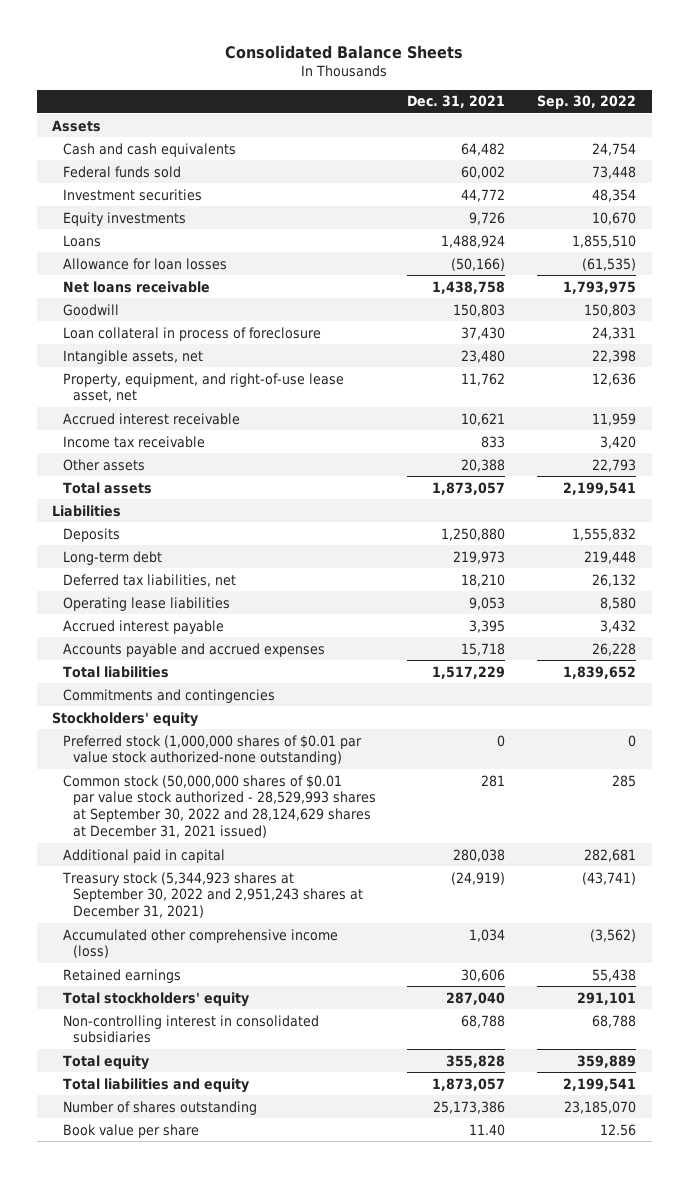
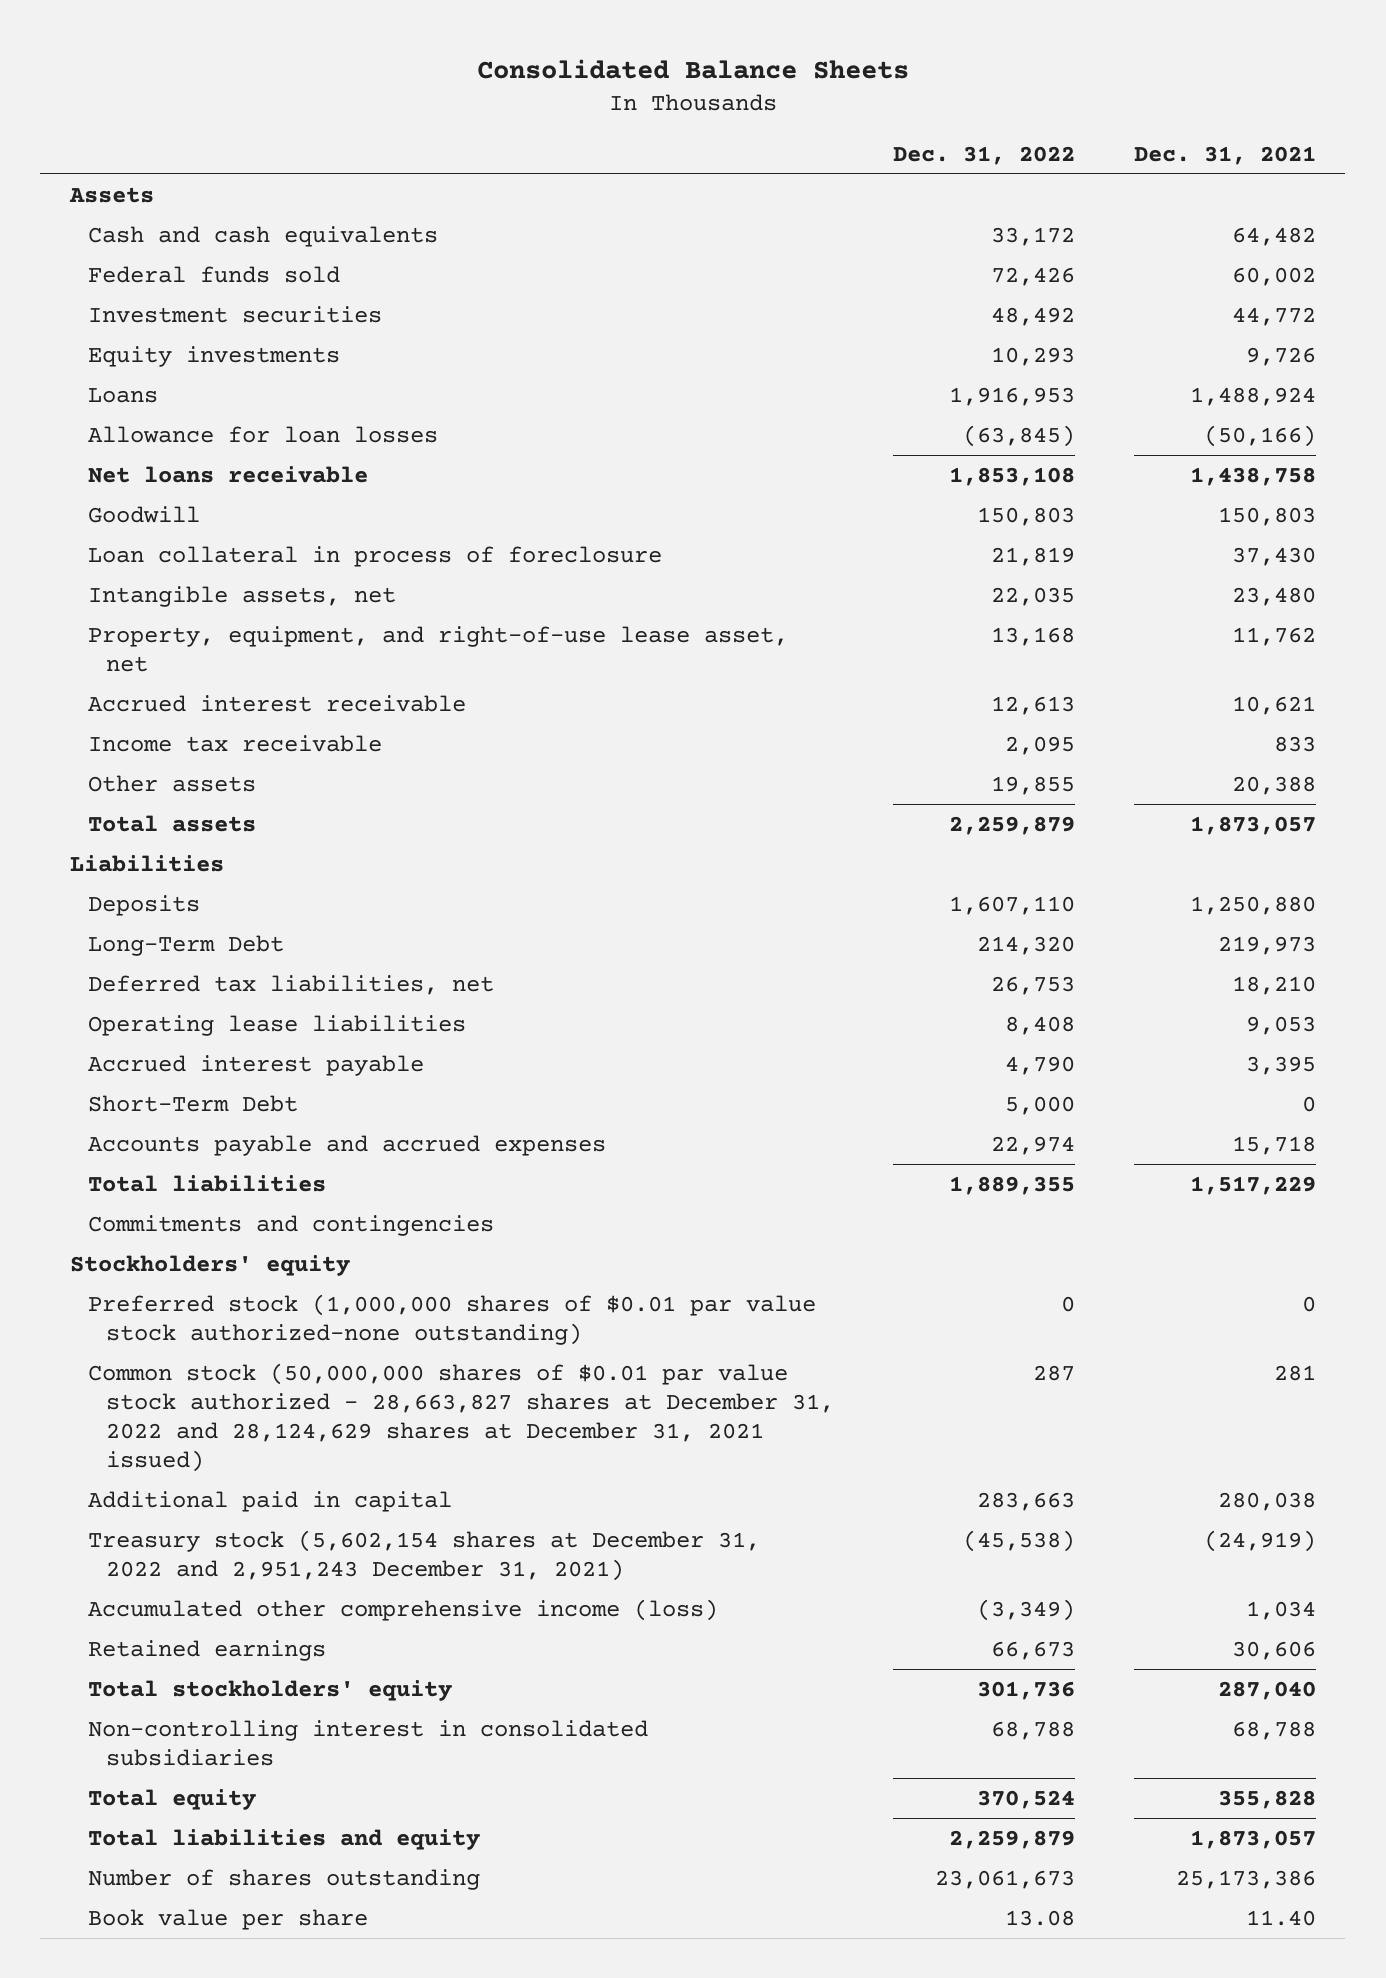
[536,95,636,110] Sep. 30, 2022 -> none
none -> [893,145,1076,165] Dec. 31, 2022
[62,550,162,565] Long-term debt -> [87,934,284,956] Long-Term Debt
none -> [87,1094,298,1112] Short-Term Debt
[62,774,376,838] Common stock (50,000,000 shares of $0.01 par value stock authorized - 28,529,993 shares at September 30, 2022 and 28,124,629 shares at December 31, 2021 issued) -> [87,1362,835,1472] Common stock (50,000,000 shares of $0.01 par value stock authorized - 28,663,827 shares at December 31, 2022 and 28,124,629 shares at December 31, 2021 issued)
[61,871,363,919] Treasury stock (5,344,923 shares at September 30, 2022 and 2,951,243 shares at December 31, 2021) -> [87,1529,760,1581] Treasury stock (5,602,154 shares at December 31, 2022 and 2,951,243 December 31, 2021)

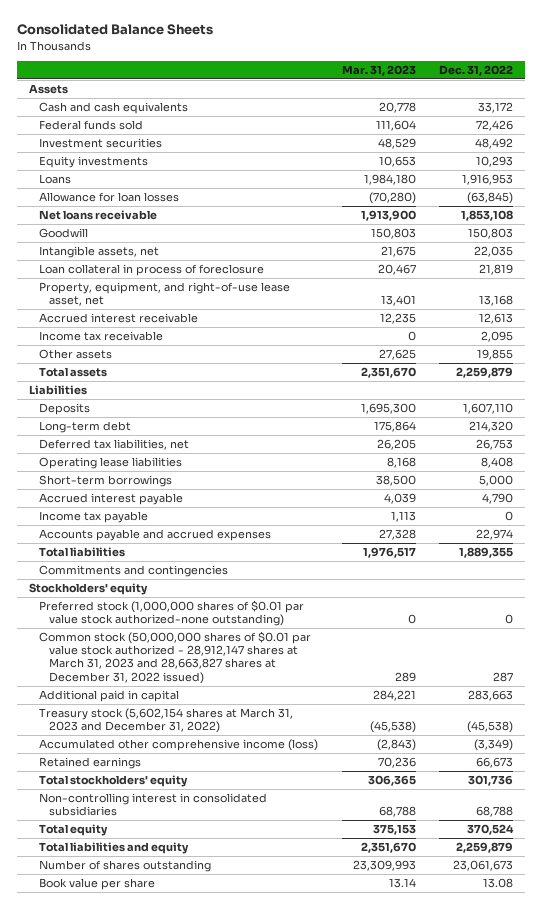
[1133,145,1316,165] Dec. 31, 2021 -> none
none -> [341,64,416,76] Mar. 31, 2023
[87,545,662,567] Loan collateral in process of foreclosure -> [39,264,265,277] Loan collateral in process of foreclosure
[87,934,284,956] Long-Term Debt -> [39,421,132,434] Long-term debt
none -> [39,475,173,488] Short-term borrowings
[87,1094,298,1112] Short-Term Debt -> none
none -> [39,511,149,524] Income tax payable
[87,1362,835,1472] Common stock (50,000,000 shares of $0.01 par value stock authorized - 28,663,827 shares at December 31, 2022 and 28,124,629 shares at December 31, 2021 issued) -> [39,631,312,684] Common stock (50,000,000 shares of $0.01 par value stock authorized - 28,912,147 shares at March 31, 2023 and 28,663,827 shares at December 31, 2022 issued)
[87,1529,760,1581] Treasury stock (5,602,154 shares at December 31, 2022 and 2,951,243 December 31, 2021) -> [39,708,294,734] Treasury stock (5,602,154 shares at March 31, 2023 and December 31, 2022)

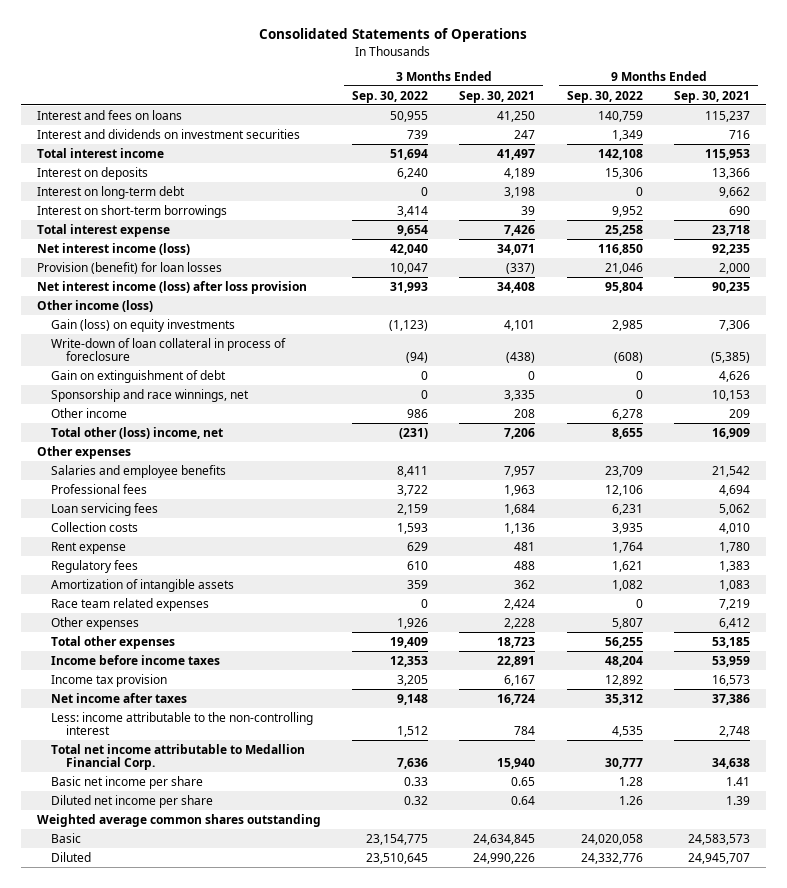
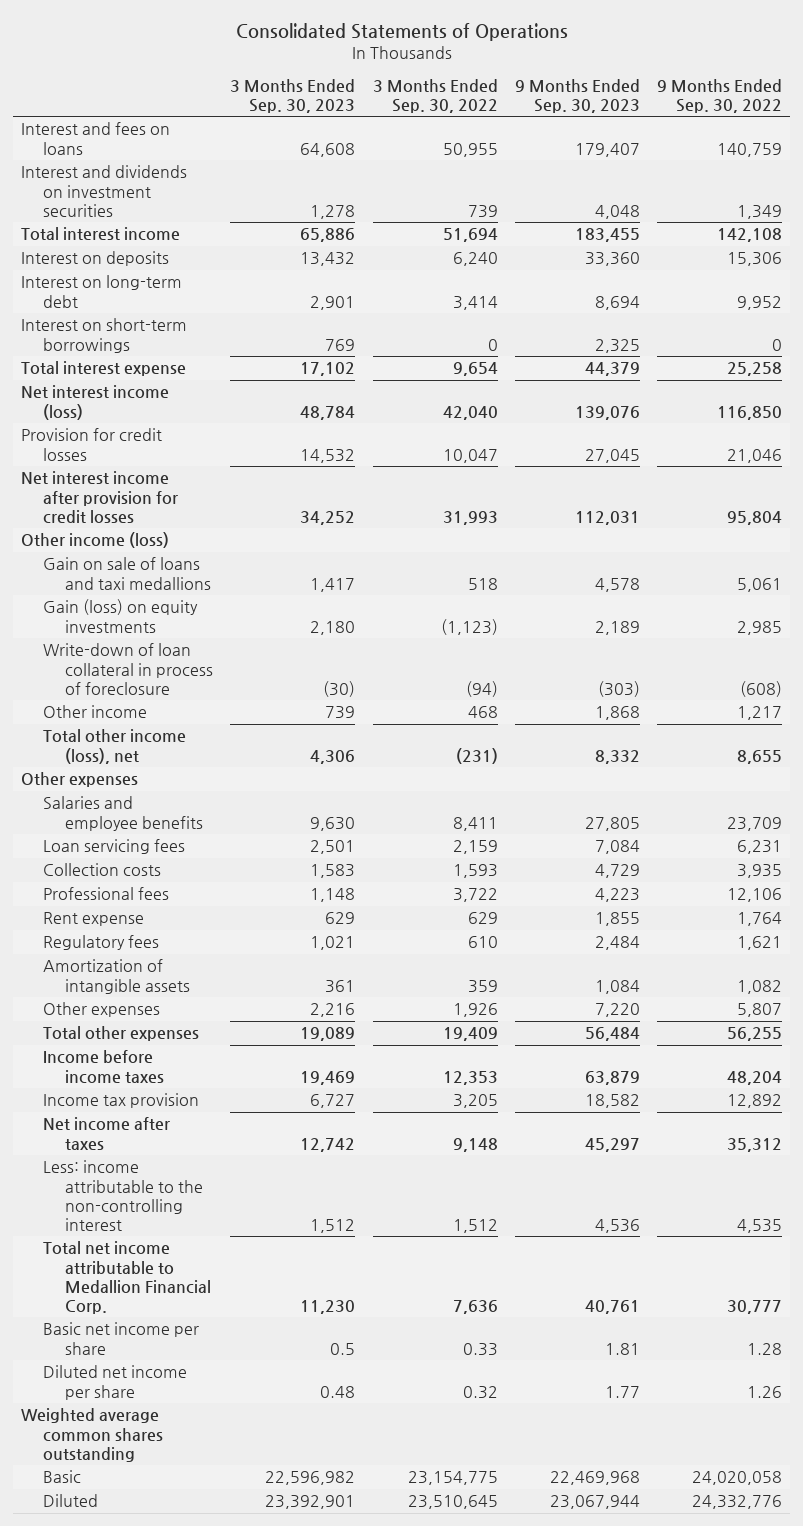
[459,90,536,103] Sep. 30, 2021 -> none
[674,90,751,103] Sep. 30, 2021 -> none
none -> [230,78,356,113] 3 Months Ended Sep. 30, 2023
none -> [514,78,640,113] 9 Months Ended Sep. 30, 2023
[421,186,429,196] 0 -> [452,295,498,310] 3,414
[635,186,643,196] 0 -> [736,295,782,310] 9,952
[397,205,429,217] 3,414 -> [487,338,498,351] 0
[611,205,643,217] 9,952 -> [771,338,782,351] 0
[36,261,222,274] Provision (benefit) for loan losses -> [21,428,163,461] Provision for credit losses
[36,280,307,294] Net interest income (loss) after loss provision -> [21,471,179,524] Net interest income after provision for credit losses
none -> [43,557,212,590] Gain on sale of loans and taxi medallions
[51,369,227,383] Gain on extinguishment of debt -> none
[51,388,250,402] Sponsorship and race winnings, net -> none
[407,408,429,418] 986 -> [467,706,498,719] 468
[611,408,643,420] 6,278 -> [736,706,782,721] 1,217
[51,426,224,439] Total other (loss) income, net -> [43,729,187,764] Total other income (loss), net
[51,483,148,494] Professional fees -> [43,887,170,901] Professional fees
[51,597,210,611] Race team related expenses -> none

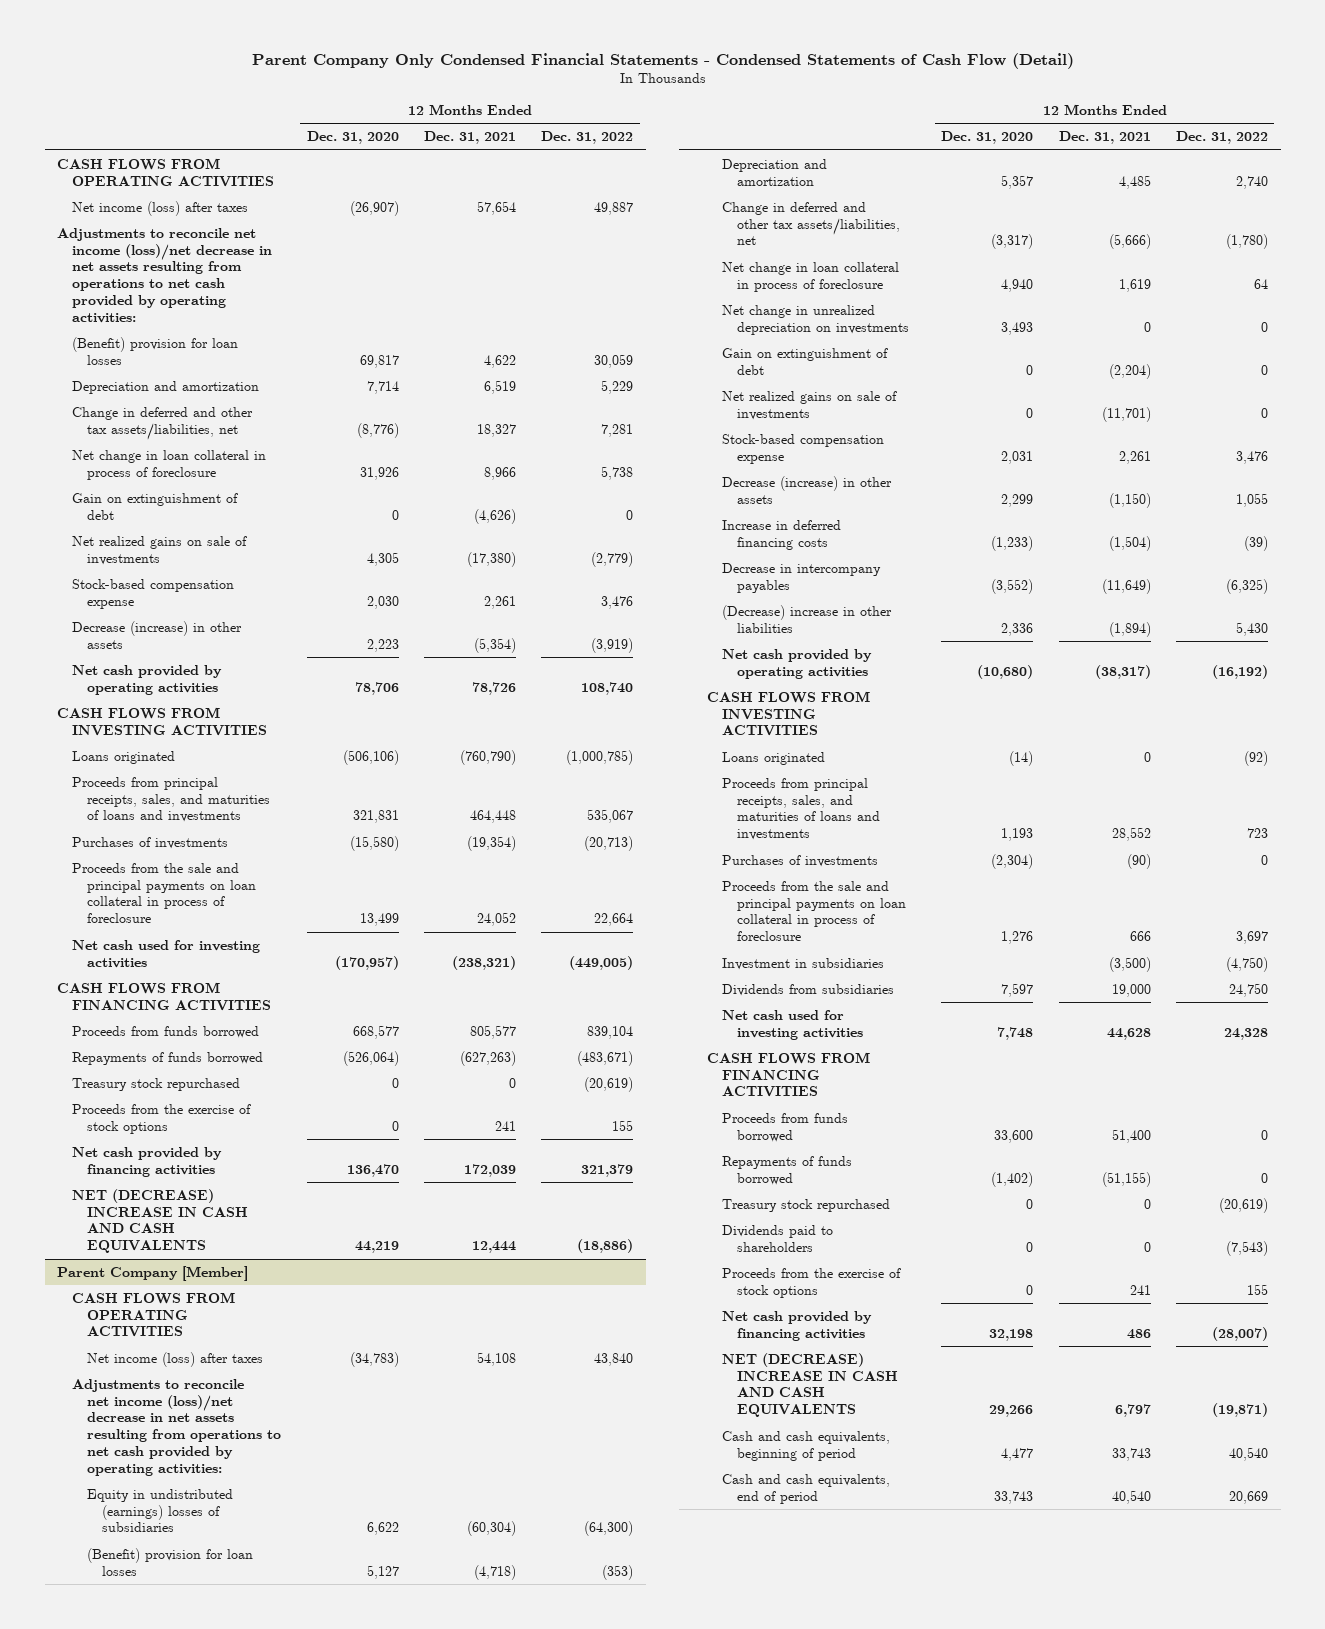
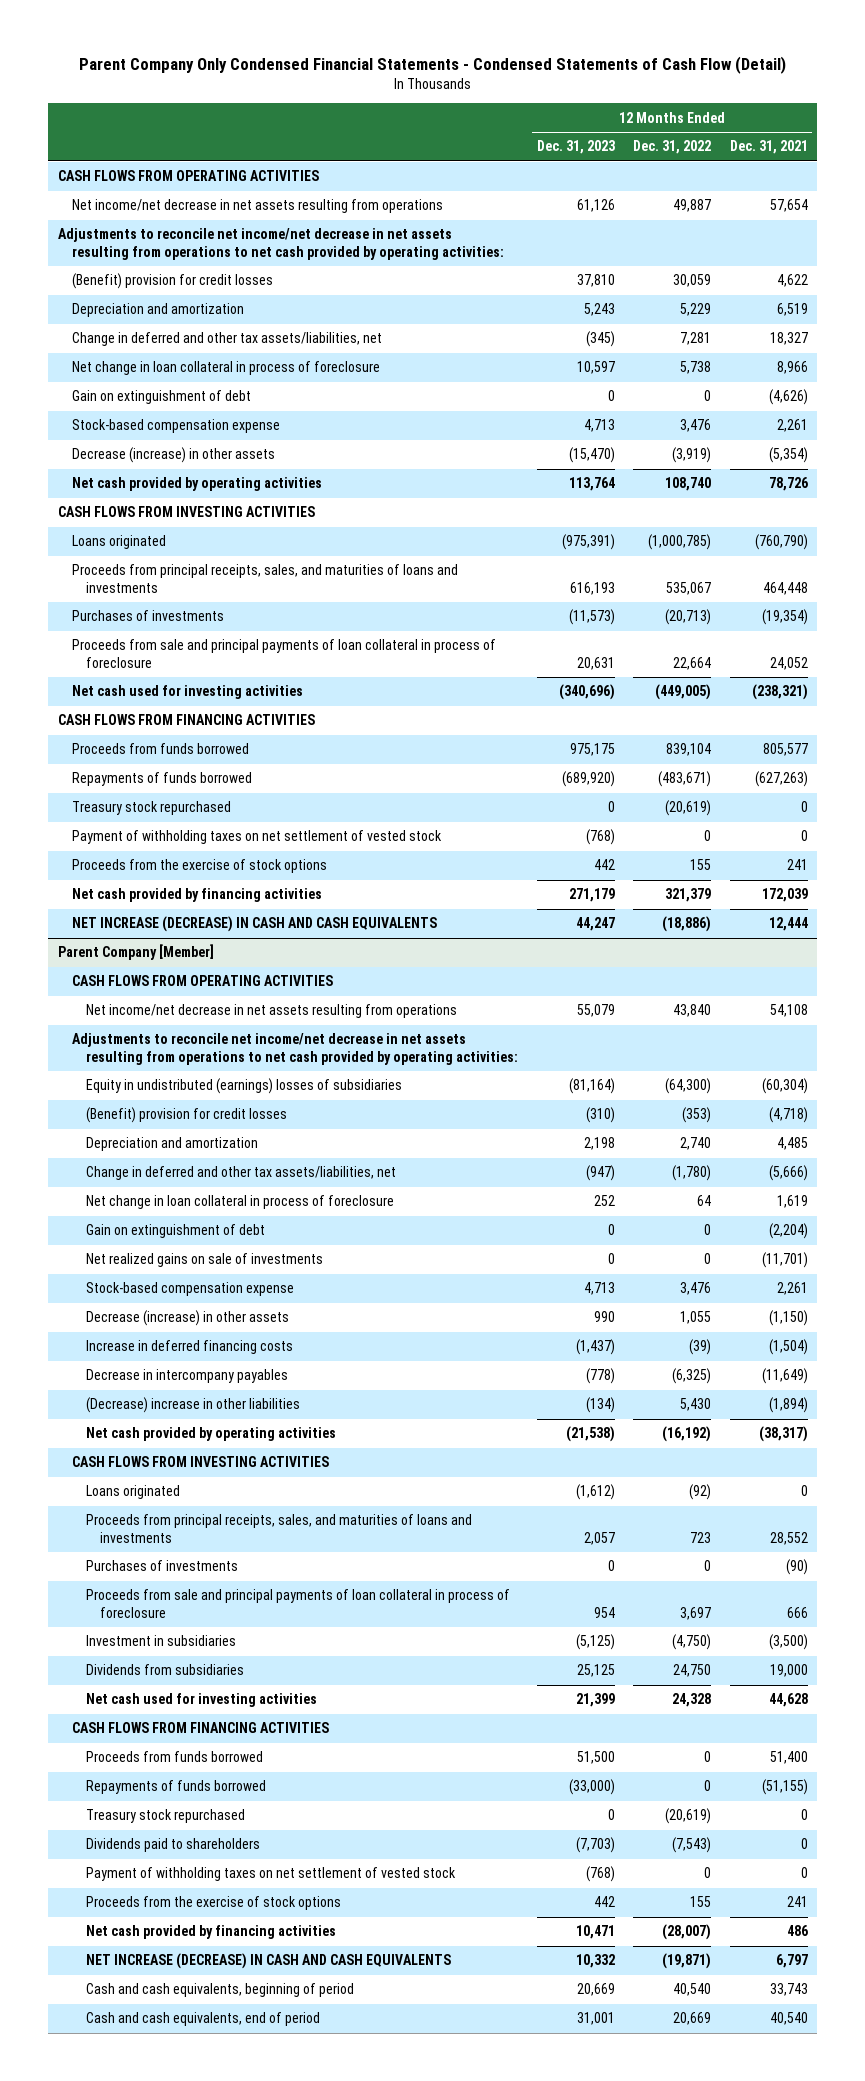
[306,130,399,144] Dec. 31, 2020 -> none
none -> [536,140,615,155] Dec. 31, 2023
[72,200,249,216] Net income (loss) after taxes -> [71,199,443,214] Net income/net decrease in net assets resulting from operations
[57,227,273,323] Adjustments to reconcile net income (loss)/net decrease in net assets resulting from operations to net cash provided by operating activities: -> [57,228,504,260] Adjustments to reconcile net income/net decrease in net assets resulting from operations to net cash provided by operating activities:
[72,336,239,365] (Benefit) provision for loan losses -> [71,273,273,290] (Benefit) provision for credit losses
[72,535,248,565] Net realized gains on sale of investments -> none
[72,862,257,924] Proceeds from the sale and principal payments on loan collateral in process of foreclosure -> [71,639,496,668] Proceeds from sale and principal payments of loan collateral in process of foreclosure
none -> [71,830,442,845] Payment of withholding taxes on net settlement of vested stock
[72,1188,249,1254] NET (DECREASE) INCREASE IN CASH AND CASH EQUIVALENTS -> [71,916,437,933] NET INCREASE (DECREASE) IN CASH AND CASH EQUIVALENTS
[87,1351,264,1367] Net income (loss) after taxes -> [85,1004,457,1019] Net income/net decrease in net assets resulting from operations
[72,1378,282,1476] Adjustments to reconcile net income (loss)/net decrease in net assets resulting from operations to net cash provided by operating activities: -> [71,1033,518,1065] Adjustments to reconcile net income/net decrease in net assets resulting from operations to net cash provided by operating activities:
[87,1547,254,1576] (Benefit) provision for loan losses -> [85,1107,287,1124] (Benefit) provision for credit losses
[722,304,910,335] Net change in unrealized depreciation on investments -> none
[722,880,907,942] Proceeds from the sale and principal payments on loan collateral in process of foreclosure -> [85,1589,510,1618] Proceeds from sale and principal payments of loan collateral in process of foreclosure
none -> [85,1867,456,1882] Payment of withholding taxes on net settlement of vested stock
[722,1352,899,1418] NET (DECREASE) INCREASE IN CASH AND CASH EQUIVALENTS -> [85,1953,451,1970] NET INCREASE (DECREASE) IN CASH AND CASH EQUIVALENTS

